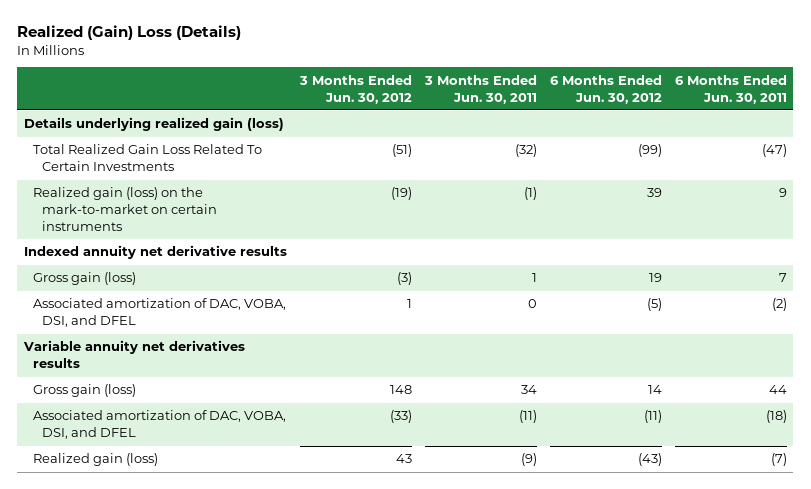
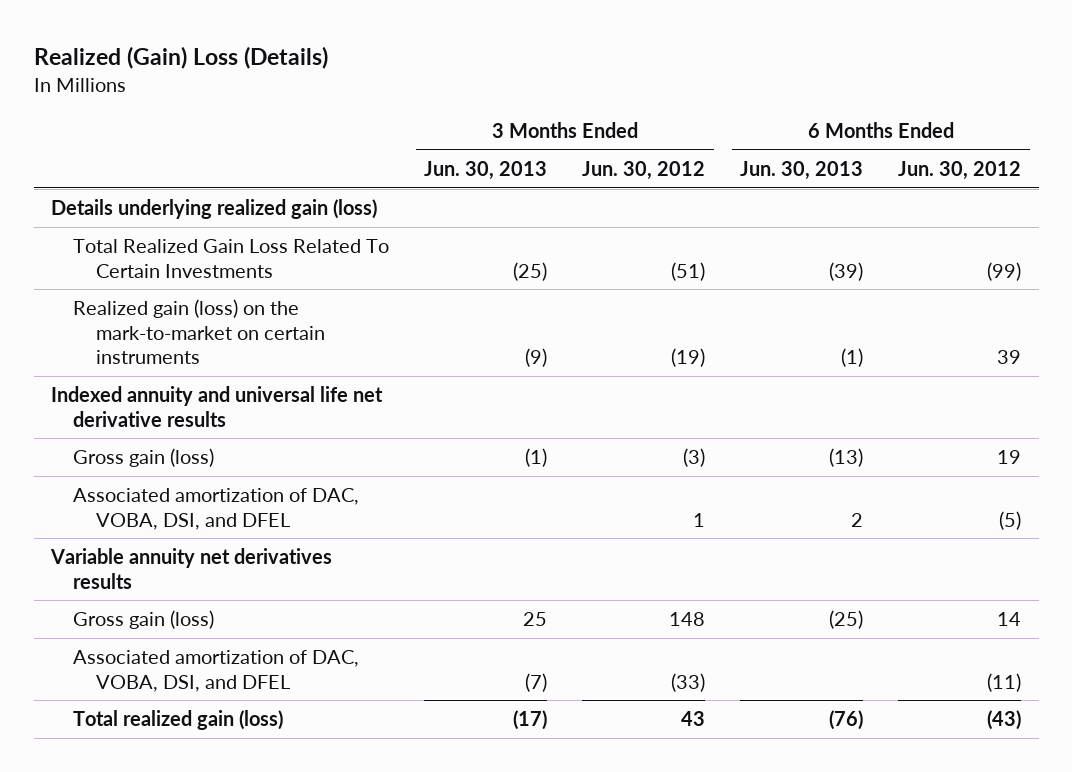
[423,74,537,104] 3 Months Ended Jun. 30, 2011 -> none
[674,74,787,104] 6 Months Ended Jun. 30, 2011 -> none
none -> [424,160,548,180] Jun. 30, 2013
none -> [740,160,864,180] Jun. 30, 2013
[23,245,287,260] Indexed annuity net derivative results -> [51,386,384,427] Indexed annuity and universal life net derivative results
[32,453,158,467] Realized gain (loss) -> [73,710,284,731] Total realized gain (loss)

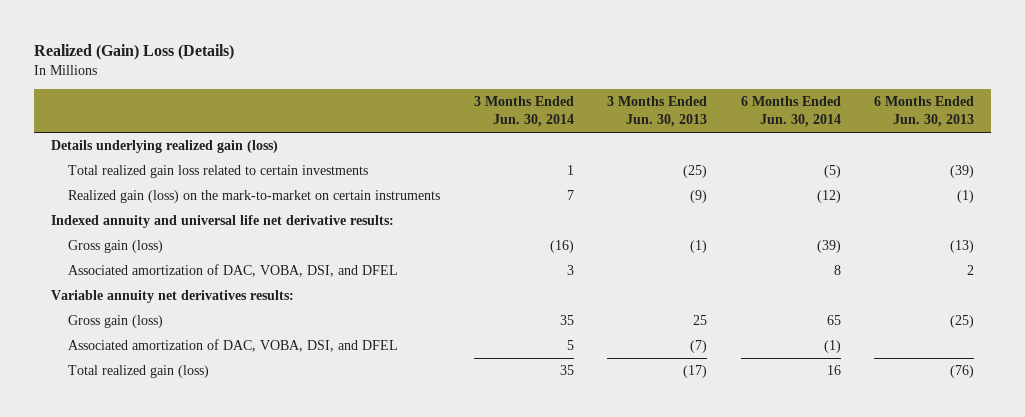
[582,160,706,180] Jun. 30, 2012 -> none
[898,160,1022,180] Jun. 30, 2012 -> none
none -> [473,96,574,127] 3 Months Ended Jun. 30, 2014
none -> [740,96,841,127] 6 Months Ended Jun. 30, 2014
[73,239,390,278] Total Realized Gain Loss Related To Certain Investments -> [68,165,369,179] Total realized gain loss related to certain investments
[51,386,384,427] Indexed annuity and universal life net derivative results -> [50,215,394,229] Indexed annuity and universal life net derivative results:
[50,548,333,589] Variable annuity net derivatives results -> [50,290,294,304] Variable annuity net derivatives results:

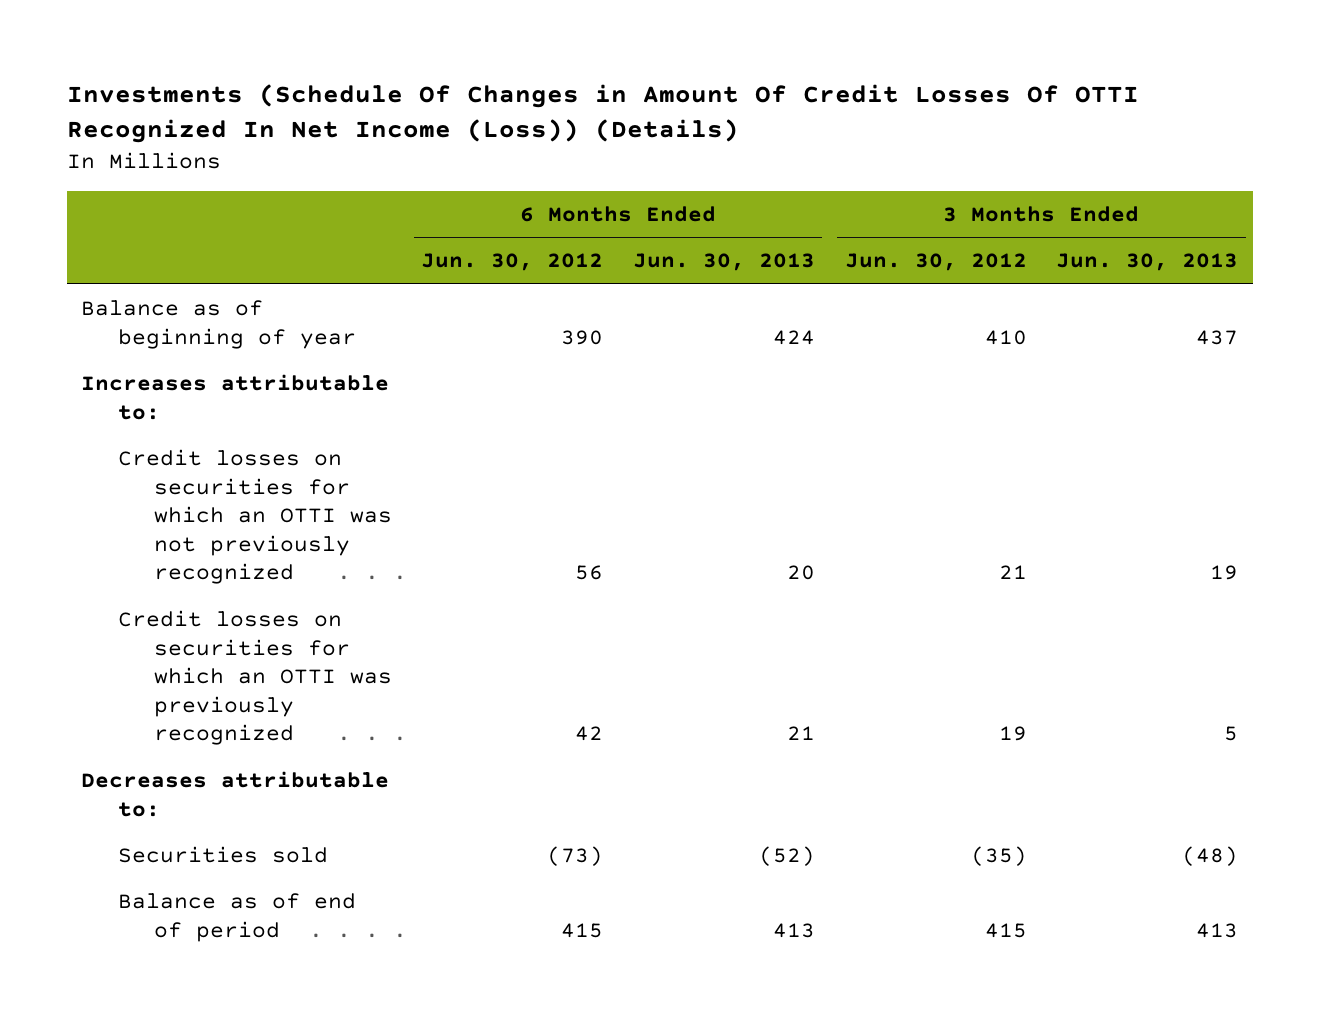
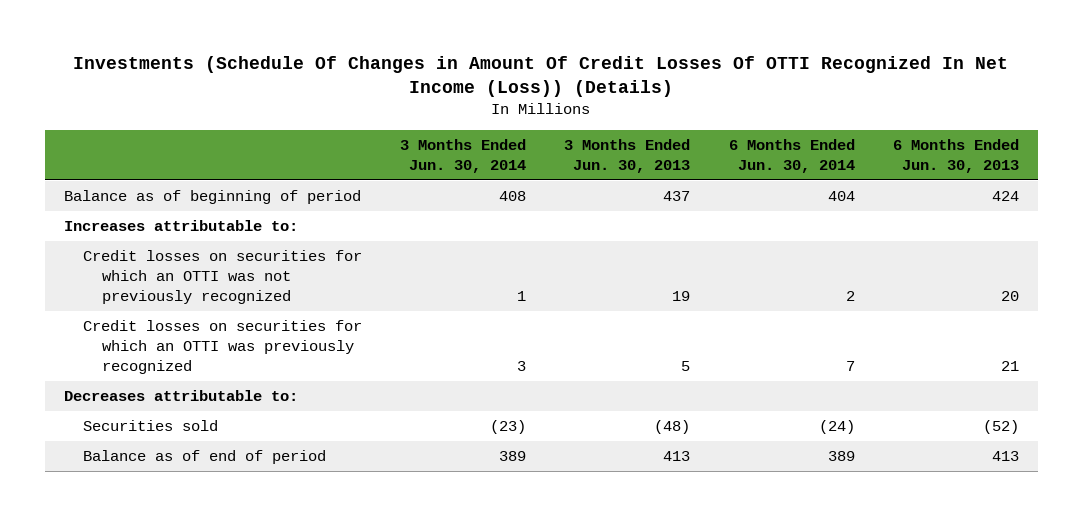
[421,253,604,272] Jun. 30, 2012 -> none
[844,253,1027,272] Jun. 30, 2012 -> none
none -> [400,138,527,173] 3 Months Ended Jun. 30, 2014
none -> [728,138,855,173] 6 Months Ended Jun. 30, 2014
[81,299,356,349] Balance as of beginning of year -> [64,190,362,205] Balance as of beginning of period

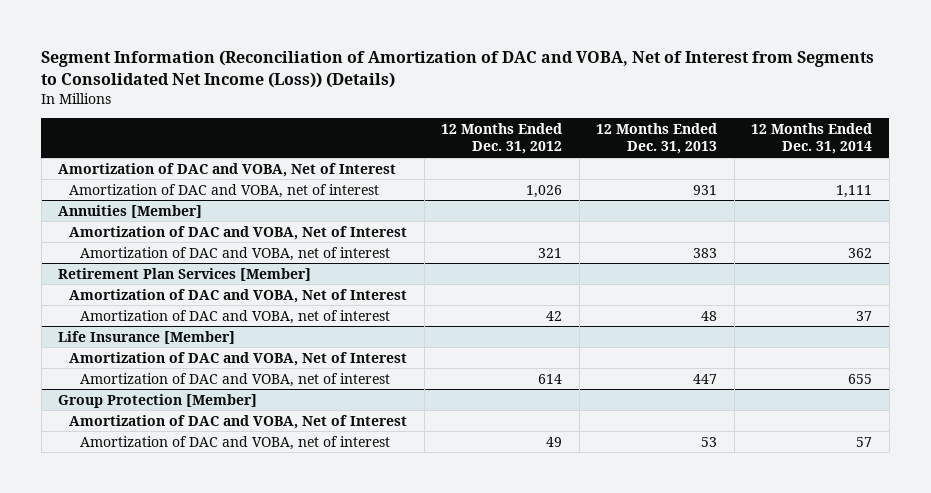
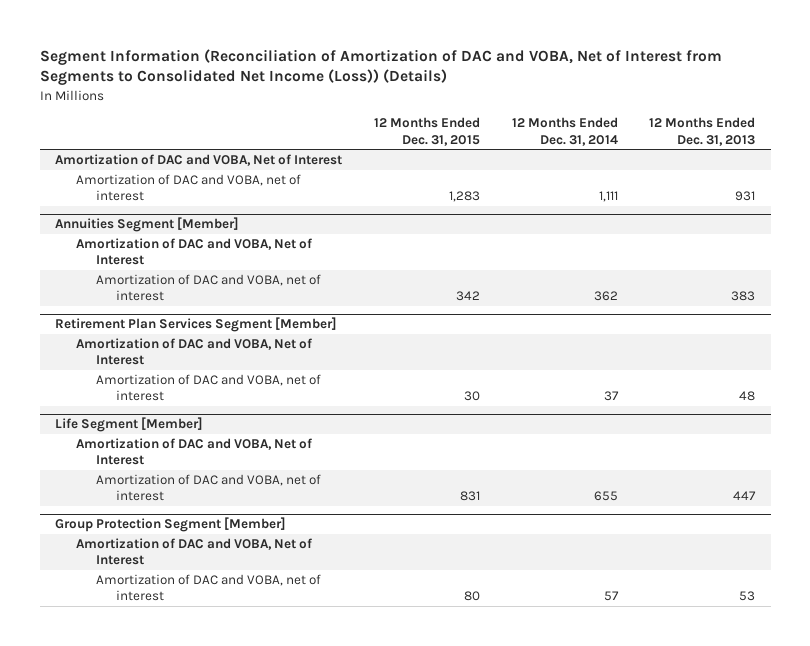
[441,122,563,155] 12 Months Ended Dec. 31, 2012 -> none
none -> [373,117,480,146] 12 Months Ended Dec. 31, 2015
[58,204,203,218] Annuities [Member] -> [55,217,240,233] Annuities Segment [Member]
[58,267,312,281] Retirement Plan Services [Member] -> [55,317,338,333] Retirement Plan Services Segment [Member]
[58,330,236,344] Life Insurance [Member] -> [55,417,204,433] Life Segment [Member]
[58,393,258,408] Group Protection [Member] -> [55,517,287,533] Group Protection Segment [Member]

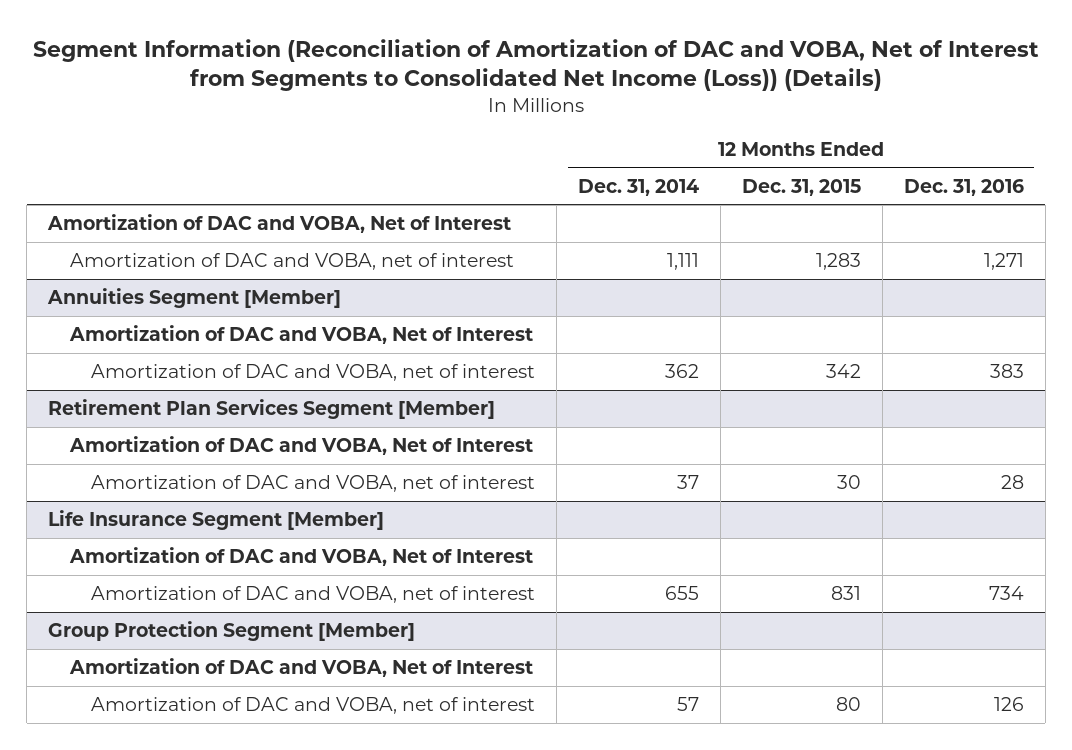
[649,117,756,146] 12 Months Ended Dec. 31, 2013 -> none
none -> [903,178,1024,196] Dec. 31, 2016
[55,417,204,433] Life Segment [Member] -> [48,509,385,530] Life Insurance Segment [Member]

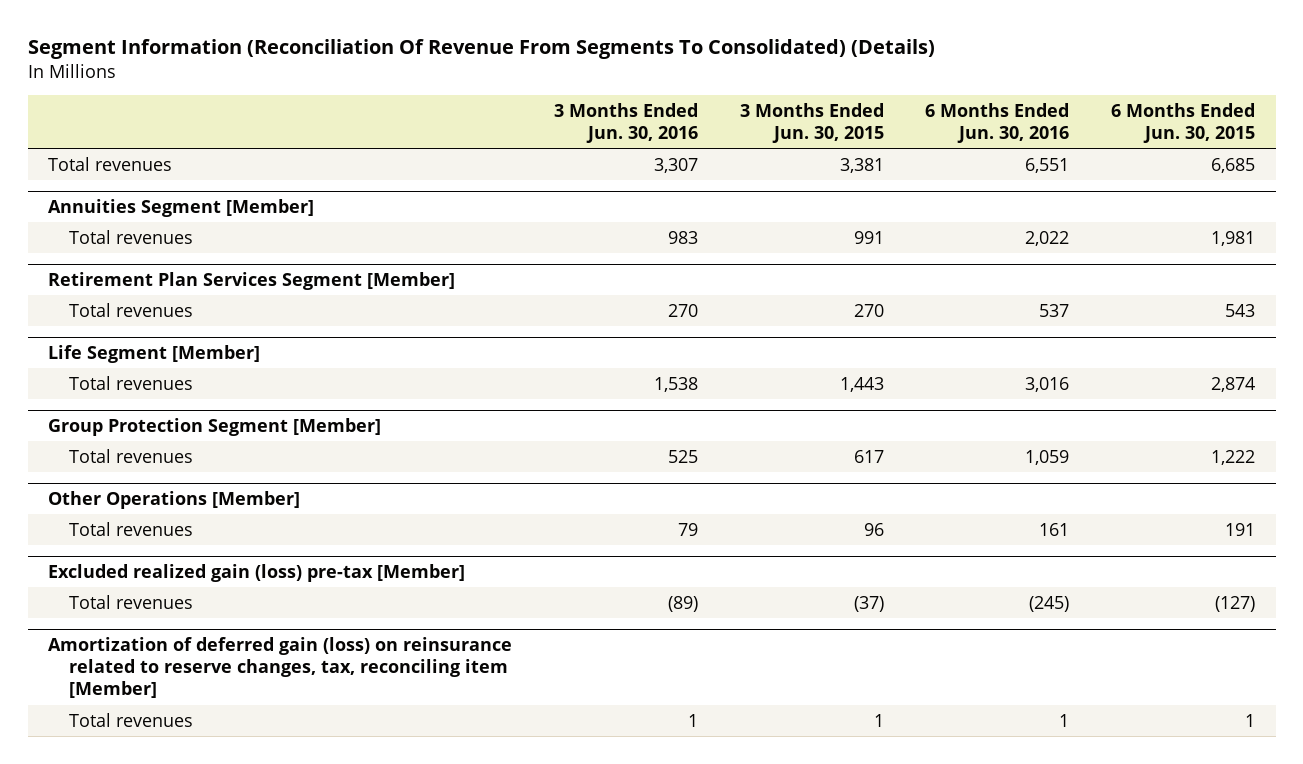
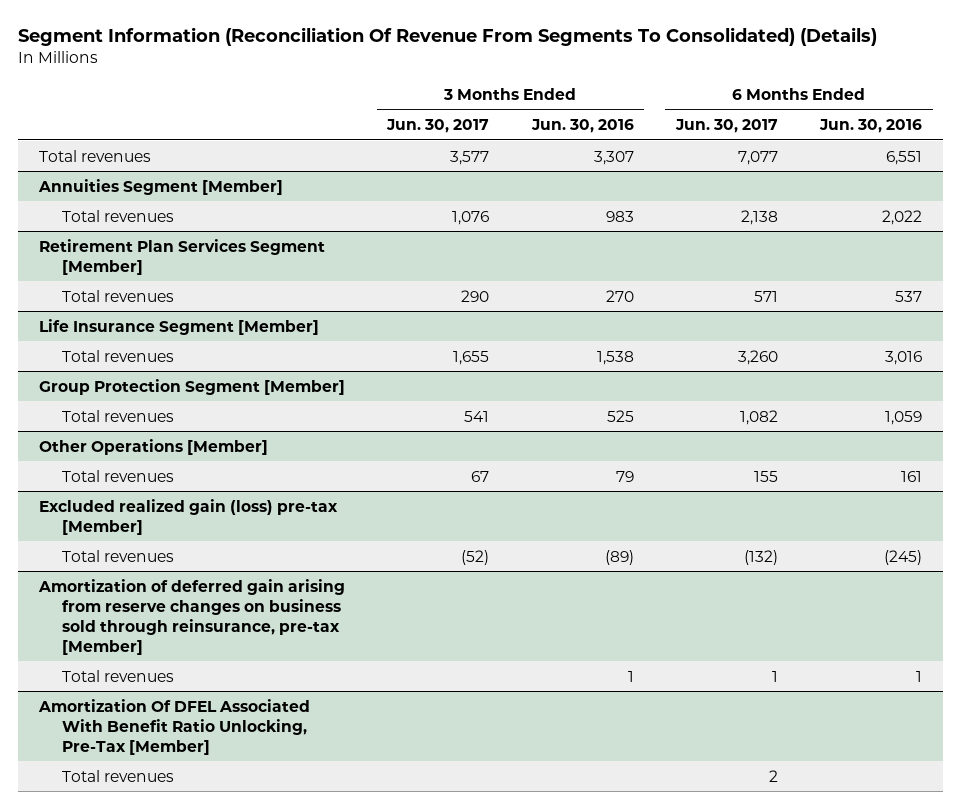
[739,102,884,144] 3 Months Ended Jun. 30, 2015 -> none
[1110,102,1255,144] 6 Months Ended Jun. 30, 2015 -> none
none -> [386,119,490,134] Jun. 30, 2017
none -> [674,119,778,134] Jun. 30, 2017
[48,344,261,363] Life Segment [Member] -> [38,318,319,335] Life Insurance Segment [Member]
[48,636,513,699] Amortization of deferred gain (loss) on reinsurance related to reserve changes, tax, reconciling item [Member] -> none
none -> [37,578,345,655] Amortization of deferred gain arising from reserve changes on business sold through reinsurance, pre-tax [Member]
none -> [37,698,310,755] Amortization Of DFEL Associated With Benefit Ratio Unlocking, Pre-Tax [Member]
none -> [62,769,175,782] Total revenues

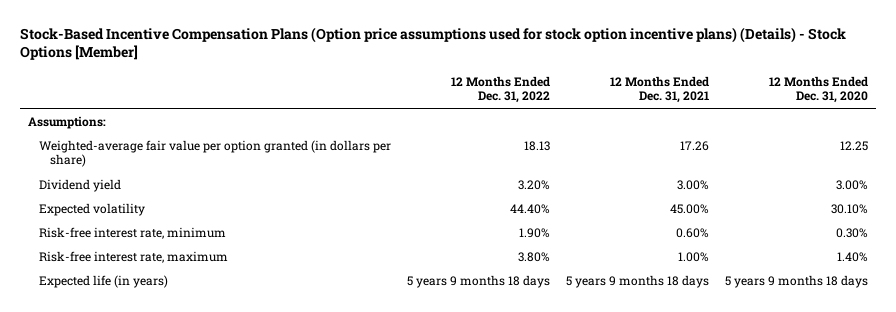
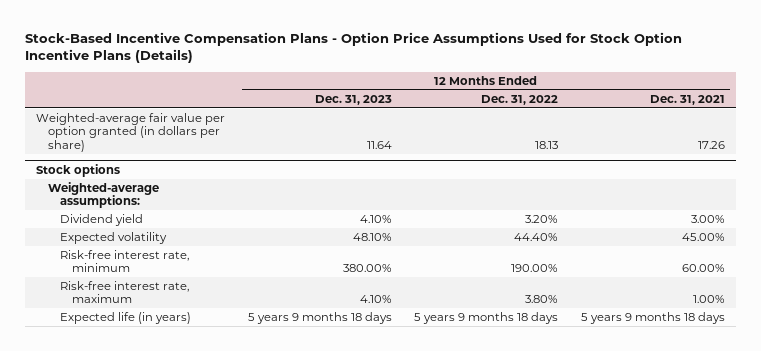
[19,26,846,61] Stock-Based Incentive Compensation Plans (Option price assumptions used for stock option incentive plans) (Details) - Stock Options [Member] -> [24,31,682,64] Stock-Based Incentive Compensation Plans - Option Price Assumptions Used for Stock Option Incentive Plans (Details)
[769,75,869,104] 12 Months Ended Dec. 31, 2020 -> none
none -> [314,94,392,105] Dec. 31, 2023
[28,115,107,129] Assumptions: -> none
none -> [36,163,121,177] Stock options
none -> [48,181,160,209] Weighted-average assumptions:
[518,227,550,238] 1.90% -> [511,264,559,273] 190.00%
[676,227,710,238] 0.60% -> [681,264,725,273] 60.00%

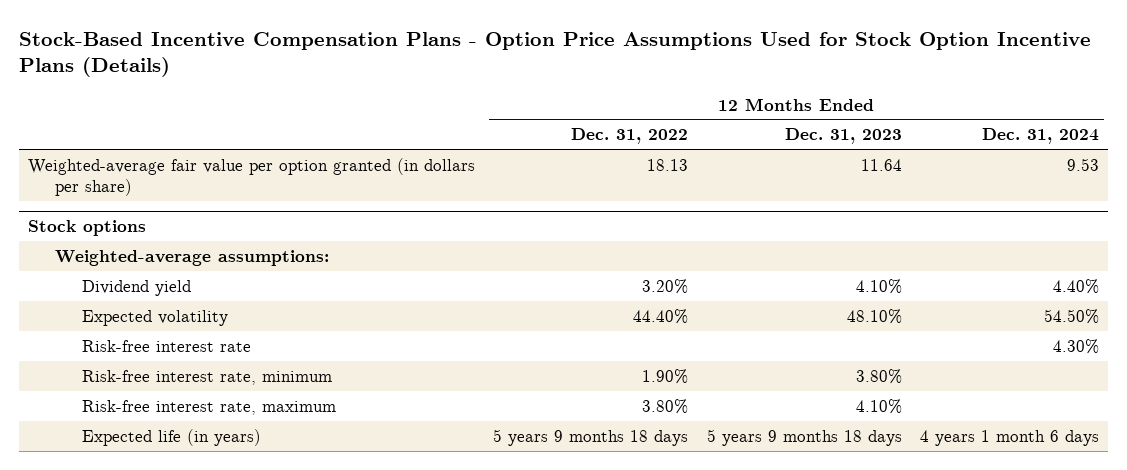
[649,94,725,105] Dec. 31, 2021 -> none
none -> [982,128,1100,145] Dec. 31, 2024
none -> [81,339,251,352] Risk-free interest rate
[342,264,392,273] 380.00% -> [855,368,902,384] 3.80%
[511,264,559,273] 190.00% -> [642,368,689,384] 1.90%

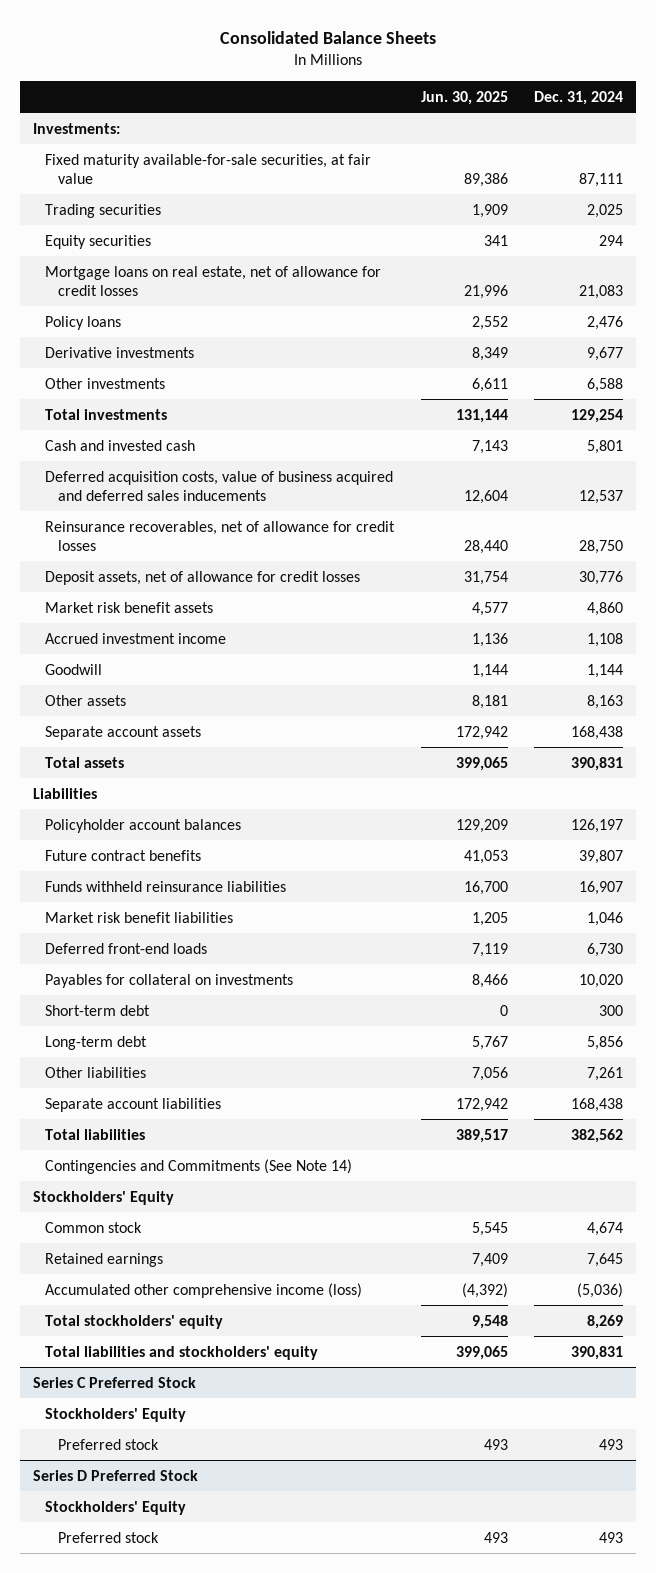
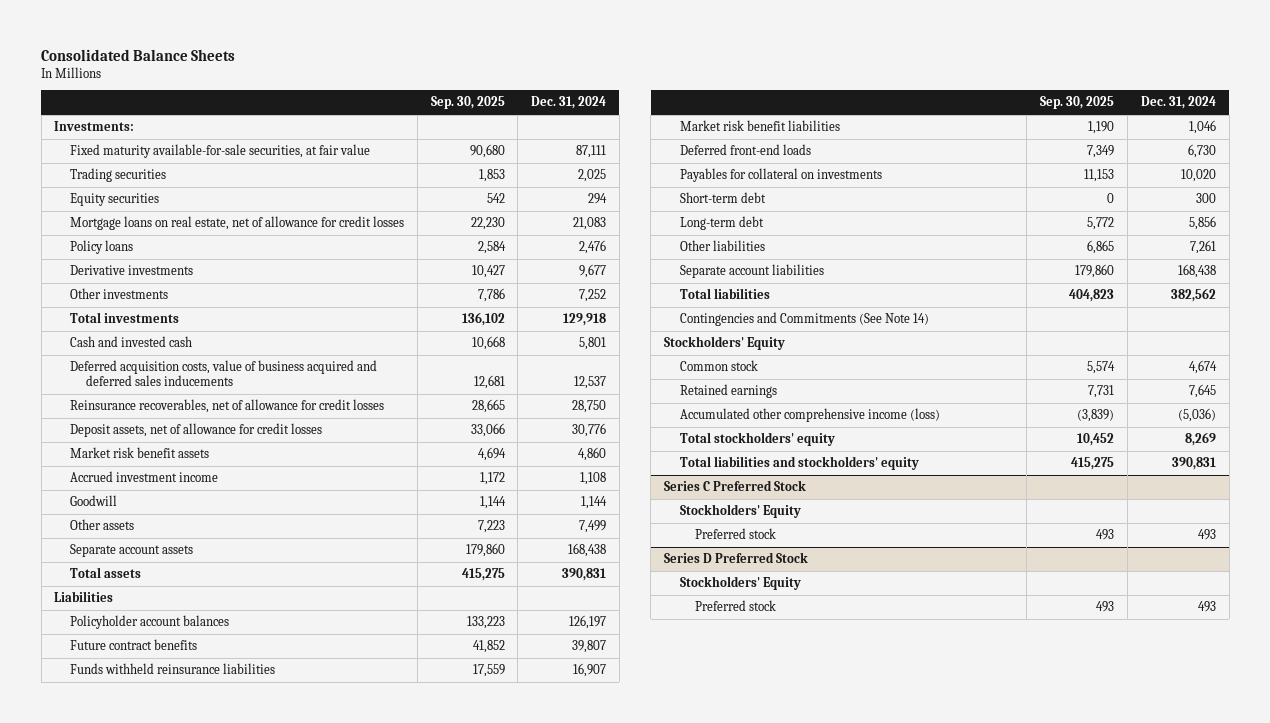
[420,90,508,105] Jun. 30, 2025 -> none
none -> [430,96,505,110] Sep. 30, 2025
[586,377,623,392] 6,588 -> [579,289,607,303] 7,252
[570,408,623,423] 129,254 -> [563,313,607,327] 129,918
[586,694,623,709] 8,163 -> [579,520,607,534] 7,499

